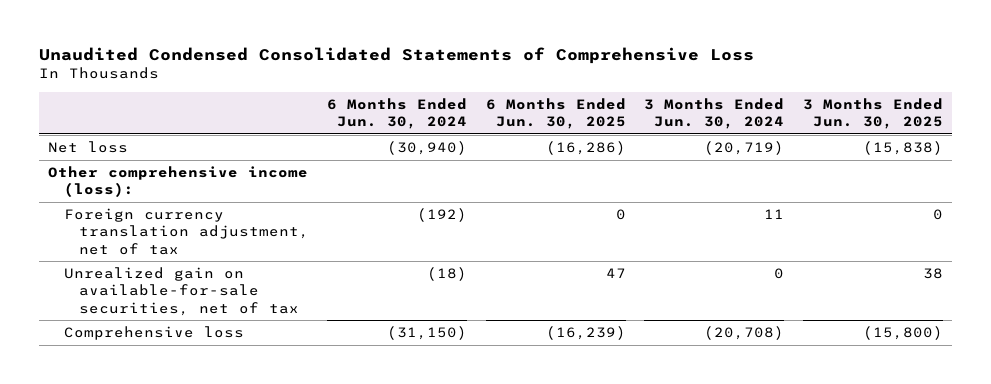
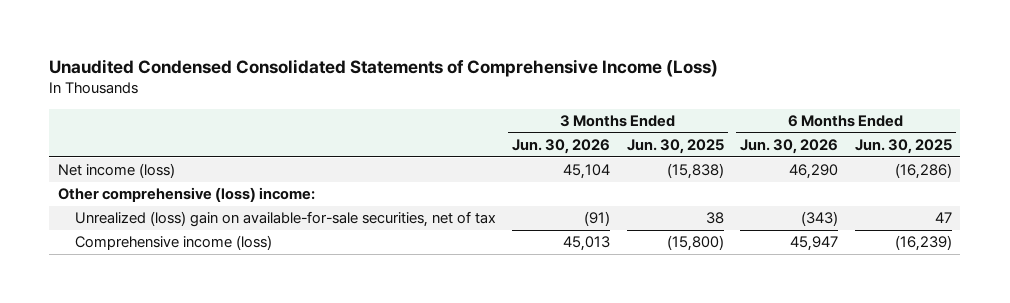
[39,47,755,65] Unaudited Condensed Consolidated Statements of Comprehensive Loss -> [49,59,719,78] Unaudited Condensed Consolidated Statements of Comprehensive Income (Loss)
[327,97,468,130] 6 Months Ended Jun. 30, 2024 -> none
[644,97,785,130] 3 Months Ended Jun. 30, 2024 -> none
none -> [512,139,611,155] Jun. 30, 2026
none -> [740,139,839,155] Jun. 30, 2026
[63,208,309,255] Foreign currency translation adjustment, net of tax -> none
[48,141,129,154] Net loss -> [57,163,175,179] Net income (loss)
[48,166,309,198] Other comprehensive income (loss): -> [57,187,315,203] Other comprehensive (loss) income:
[63,267,299,316] Unrealized gain on available-for-sale securities, net of tax -> [74,211,496,228] Unrealized (loss) gain on available-for-sale securities, net of tax
[63,326,244,341] Comprehensive loss -> [74,235,272,251] Comprehensive income (loss)

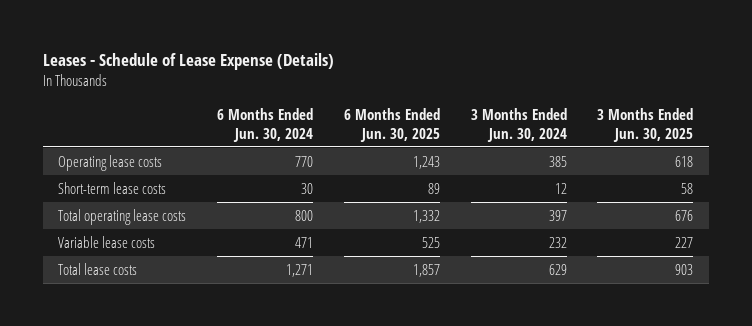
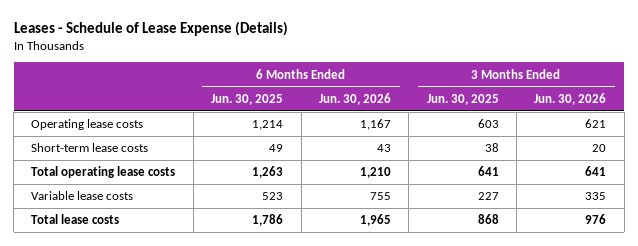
[216,107,313,142] 6 Months Ended Jun. 30, 2024 -> none
[470,107,567,142] 3 Months Ended Jun. 30, 2024 -> none
none -> [318,92,391,105] Jun. 30, 2026
none -> [534,92,607,105] Jun. 30, 2026
[412,155,440,169] 1,243 -> [252,120,284,131] 1,214
[675,155,694,167] 618 -> [477,119,499,129] 603
[427,182,440,194] 89 -> [269,144,284,153] 49
[681,182,694,194] 58 -> [484,143,499,153] 38
[412,209,440,223] 1,332 -> [252,166,284,179] 1,263
[675,209,694,221] 676 -> [477,166,499,177] 641
[421,236,440,248] 525 -> [262,192,284,201] 523
[412,263,440,277] 1,857 -> [252,214,284,227] 1,786
[675,263,694,275] 903 -> [477,214,499,225] 868

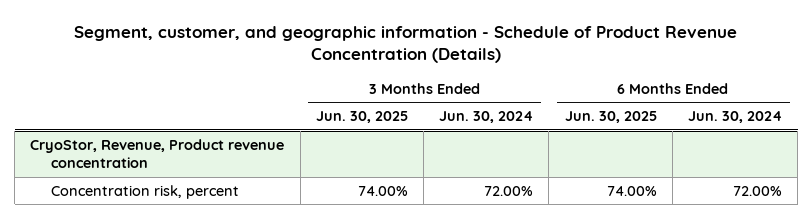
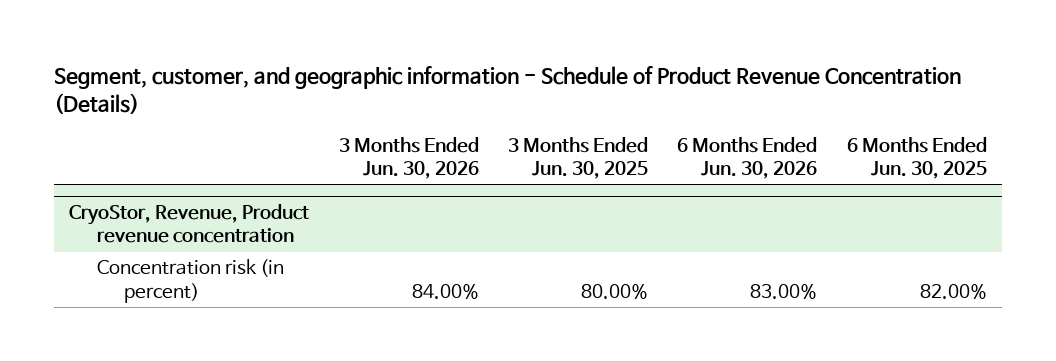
[439,111,534,124] Jun. 30, 2024 -> none
[687,111,782,124] Jun. 30, 2024 -> none
none -> [338,136,479,180] 3 Months Ended Jun. 30, 2026
none -> [677,136,818,180] 6 Months Ended Jun. 30, 2026
[51,184,240,199] Concentration risk, percent -> [96,259,284,303] Concentration risk (in percent)
[357,185,408,196] 74.00% -> [581,283,649,299] 80.00%
[606,185,657,196] 74.00% -> [919,283,987,299] 82.00%

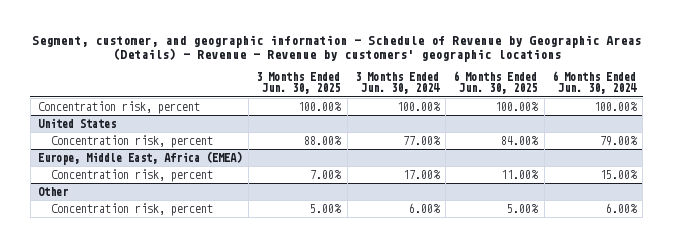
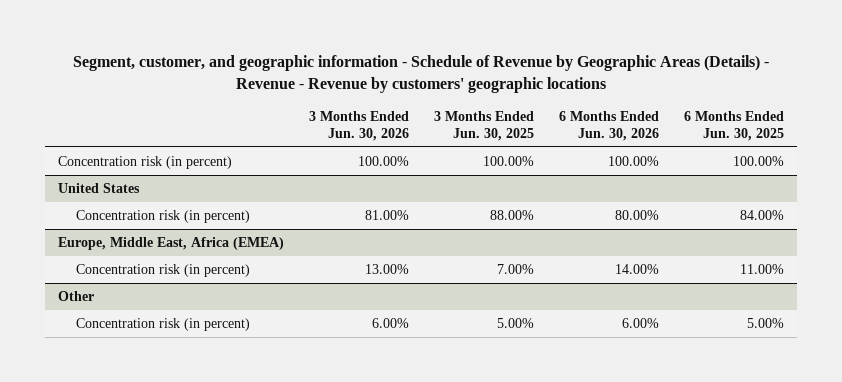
[354,72,440,95] 3 Months Ended Jun. 30, 2024 -> none
[551,71,637,95] 6 Months Ended Jun. 30, 2024 -> none
none -> [308,110,409,141] 3 Months Ended Jun. 30, 2026
none -> [559,110,660,141] 6 Months Ended Jun. 30, 2026
[37,100,200,114] Concentration risk, percent -> [57,156,232,170] Concentration risk (in percent)
[50,134,213,148] Concentration risk, percent -> [75,210,250,224] Concentration risk (in percent)
[50,168,213,182] Concentration risk, percent -> [75,264,250,278] Concentration risk (in percent)
[50,202,213,216] Concentration risk, percent -> [75,318,250,332] Concentration risk (in percent)

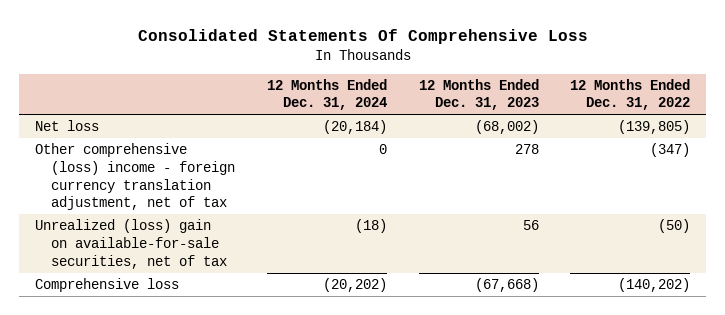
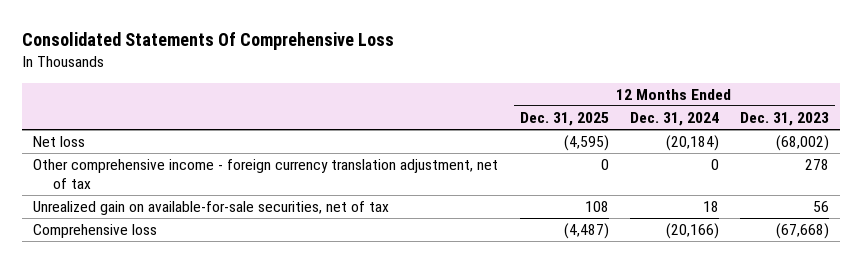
[570,78,691,111] 12 Months Ended Dec. 31, 2022 -> none
none -> [519,111,609,126] Dec. 31, 2025
[35,143,236,211] Other comprehensive (loss) income - foreign currency translation adjustment, net of tax -> [33,159,499,189] Other comprehensive income - foreign currency translation adjustment, net of tax
[35,219,228,269] Unrealized (loss) gain on available-for-sale securities, net of tax -> [33,201,390,216] Unrealized gain on available-for-sale securities, net of tax
[355,219,388,234] (18) -> [702,201,719,213] 18
[323,278,388,293] (20,202) -> [665,223,719,240] (20,166)

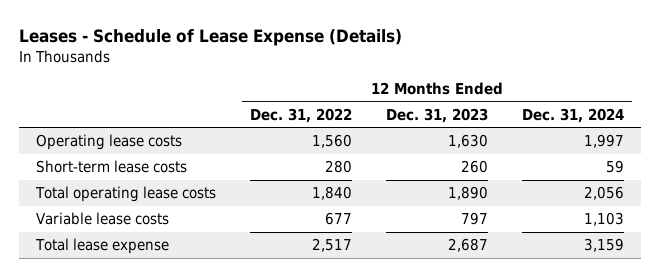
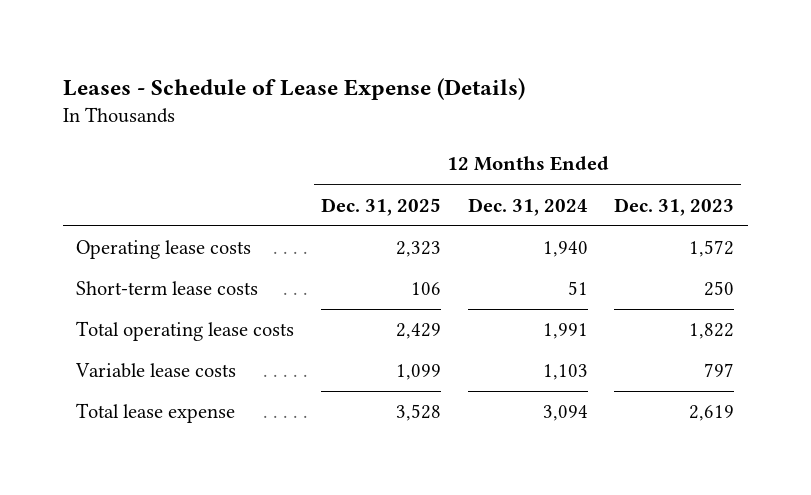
[250,107,353,123] Dec. 31, 2022 -> none
none -> [321,197,442,216] Dec. 31, 2025
[447,134,488,149] 1,630 -> [689,240,735,258] 1,572
[583,134,624,149] 1,997 -> [542,241,588,258] 1,940
[460,160,488,174] 260 -> [704,281,735,297] 250
[605,160,624,174] 59 -> [567,281,588,296] 51
[447,186,488,201] 1,890 -> [689,323,735,340] 1,822
[583,186,624,201] 2,056 -> [542,323,588,340] 1,991
[447,238,488,253] 2,687 -> [689,405,735,422] 2,619
[583,238,624,253] 3,159 -> [542,405,588,422] 3,094

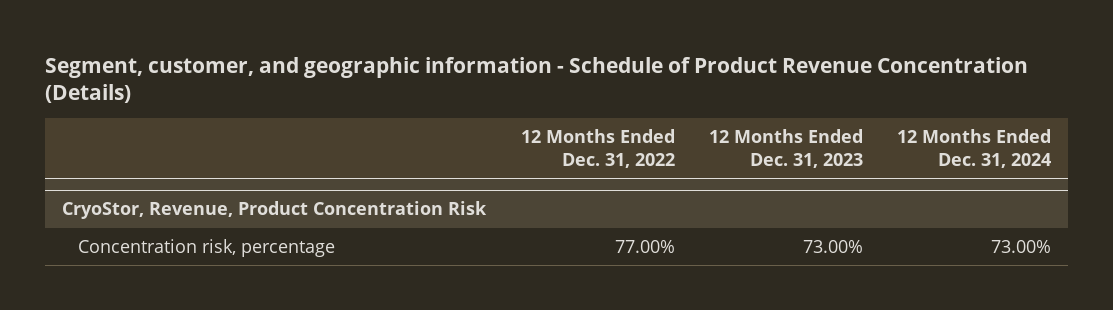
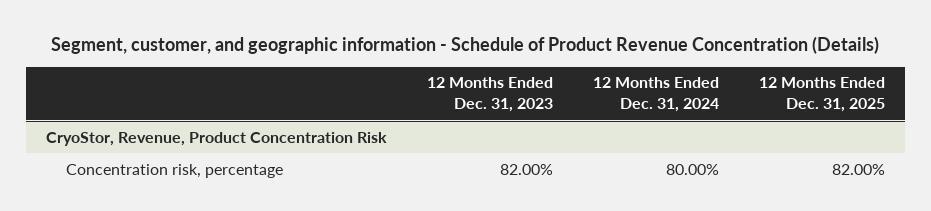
[520,128,675,168] 12 Months Ended Dec. 31, 2022 -> none
none -> [758,77,885,113] 12 Months Ended Dec. 31, 2025
[802,239,863,253] 73.00% -> [499,163,553,175] 82.00%
[991,239,1052,253] 73.00% -> [665,163,719,175] 80.00%

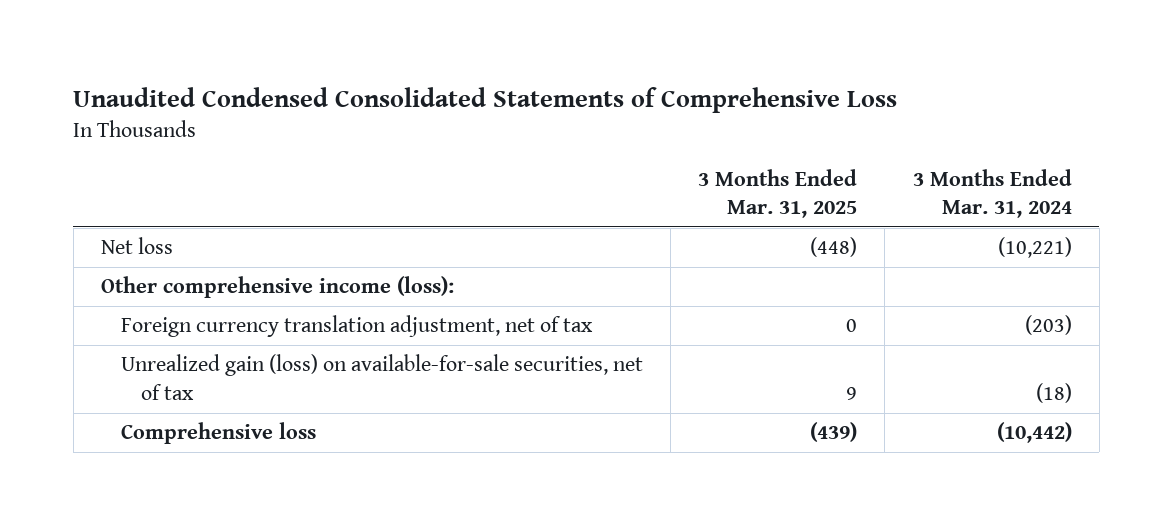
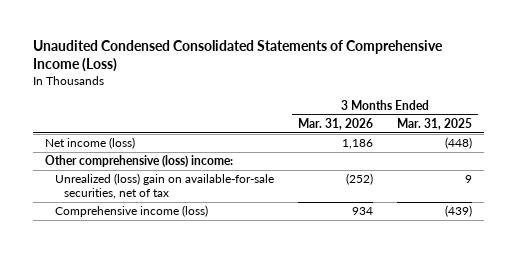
[73,87,898,114] Unaudited Condensed Consolidated Statements of Comprehensive Loss -> [32,40,443,73] Unaudited Condensed Consolidated Statements of Comprehensive Income (Loss)
[912,168,1072,219] 3 Months Ended Mar. 31, 2024 -> none
none -> [297,118,373,131] Mar. 31, 2026
[120,315,593,338] Foreign currency translation adjustment, net of tax -> none
[101,237,174,255] Net loss -> [45,137,136,150] Net income (loss)
[101,276,455,299] Other comprehensive income (loss): -> [45,155,234,168] Other comprehensive (loss) income:
[120,354,643,400] Unrealized gain (loss) on available-for-sale securities, net of tax -> [54,173,274,199] Unrealized (loss) gain on available-for-sale securities, net of tax
[120,422,316,445] Comprehensive loss -> [54,205,208,218] Comprehensive income (loss)

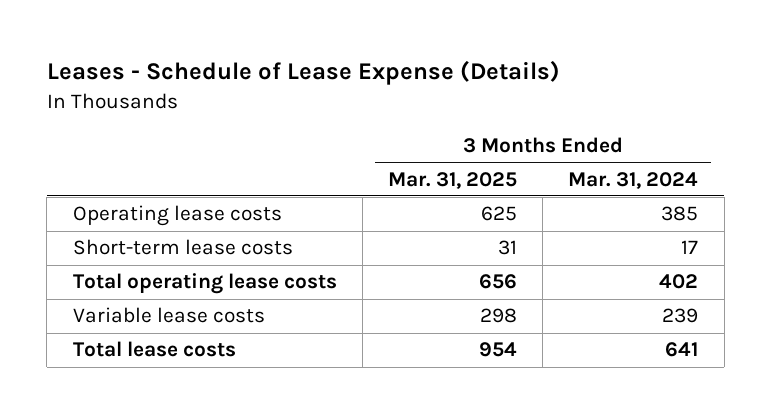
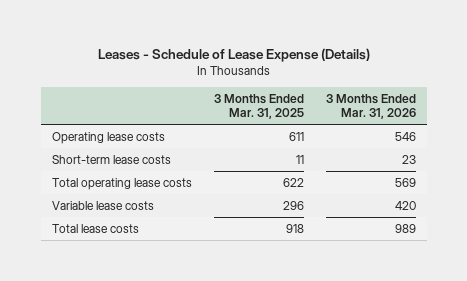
[568,171,699,189] Mar. 31, 2024 -> none
none -> [325,93,416,120] 3 Months Ended Mar. 31, 2026
[481,206,518,222] 625 -> [288,131,304,141] 611
[498,240,518,256] 31 -> [295,154,304,164] 11
[479,274,518,290] 656 -> [282,177,304,187] 622
[480,308,518,324] 298 -> [282,200,304,210] 296
[479,342,518,358] 954 -> [285,223,304,233] 918

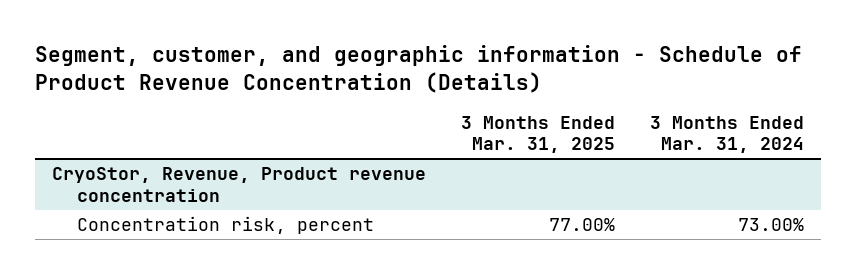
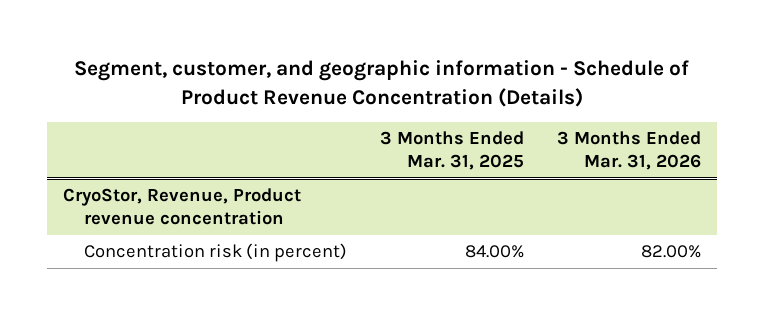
[649,115,804,154] 3 Months Ended Mar. 31, 2024 -> none
none -> [556,130,701,170] 3 Months Ended Mar. 31, 2026
[76,216,374,235] Concentration risk, percent -> [84,243,348,263] Concentration risk (in percent)
[549,218,616,232] 77.00% -> [464,245,524,259] 84.00%

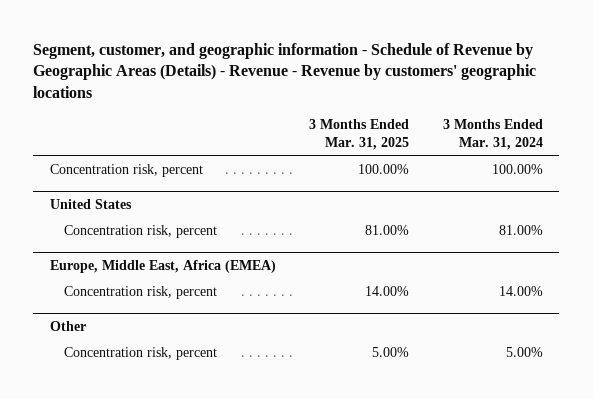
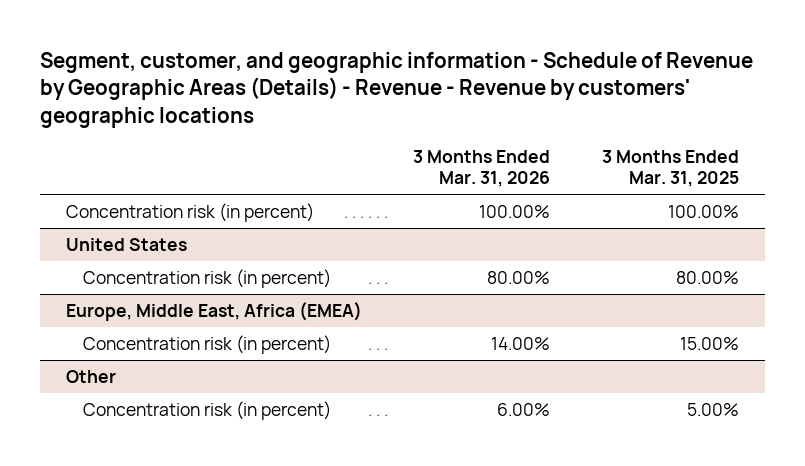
[442,119,543,151] 3 Months Ended Mar. 31, 2024 -> none
none -> [413,150,551,188] 3 Months Ended Mar. 31, 2026
[49,164,203,178] Concentration risk, percent -> [65,202,314,222] Concentration risk (in percent)
[63,225,217,239] Concentration risk, percent -> [82,268,331,288] Concentration risk (in percent)
[365,225,410,236] 81.00% -> [675,270,739,284] 80.00%
[63,286,217,300] Concentration risk, percent -> [82,334,331,354] Concentration risk (in percent)
[365,286,410,297] 14.00% -> [679,336,739,350] 15.00%
[63,347,217,361] Concentration risk, percent -> [82,400,331,420] Concentration risk (in percent)

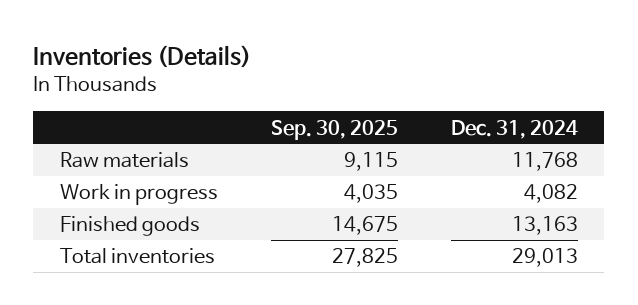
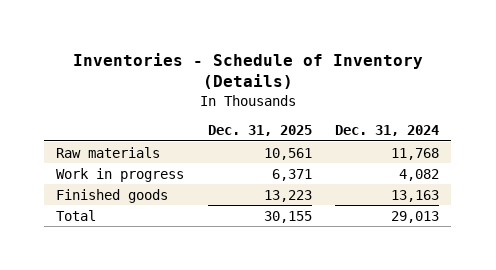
[33,45,252,69] Inventories (Details) -> [72,52,423,90] Inventories - Schedule of Inventory (Details)
[270,119,398,140] Sep. 30, 2025 -> none
none -> [207,125,312,137] Dec. 31, 2025
[59,248,215,265] Total inventories -> [56,209,97,221] Total

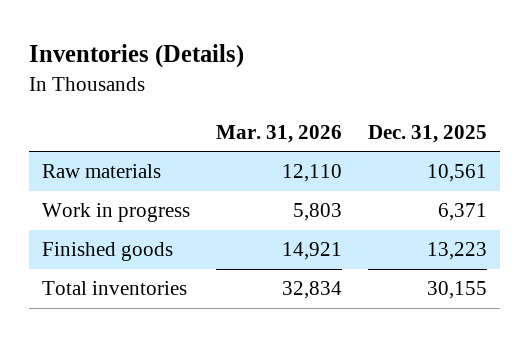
[72,52,423,90] Inventories - Schedule of Inventory (Details) -> [29,44,245,69] Inventories (Details)
[335,125,440,137] Dec. 31, 2024 -> none
none -> [216,124,343,143] Mar. 31, 2026
[56,209,97,221] Total -> [42,281,188,296] Total inventories

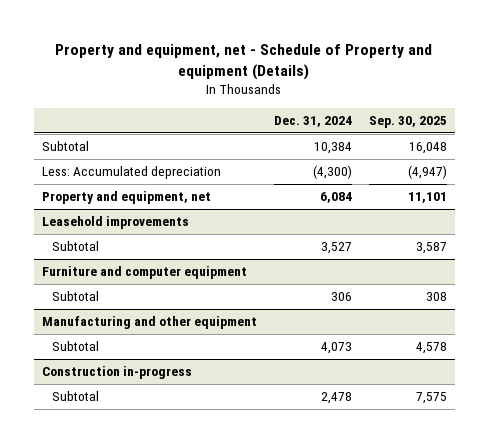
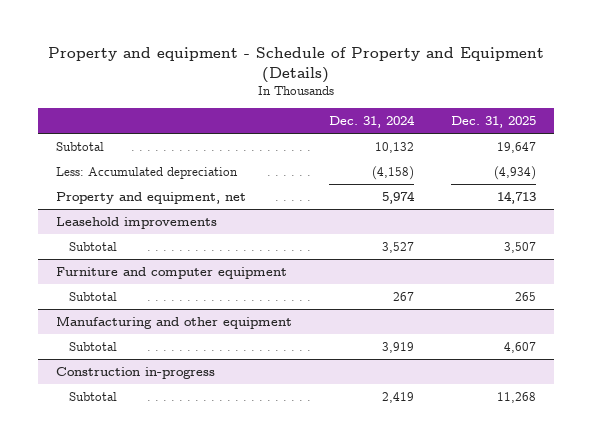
[55,43,433,80] Property and equipment, net - Schedule of Property and equipment (Details) -> [48,47,545,84] Property and equipment - Schedule of Property and Equipment (Details)
[368,116,447,129] Sep. 30, 2025 -> none
none -> [450,116,536,129] Dec. 31, 2025
[313,142,352,155] 10,384 -> [375,141,415,153] 10,132
[312,165,352,180] (4,300) -> [372,165,415,180] (4,158)
[319,192,352,204] 6,084 -> [382,190,416,204] 5,974
[330,292,352,302] 306 -> [393,291,415,301] 267
[320,342,352,355] 4,073 -> [382,341,415,353] 3,919
[320,392,352,405] 2,478 -> [382,391,415,403] 2,419

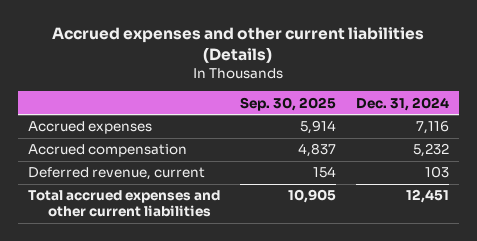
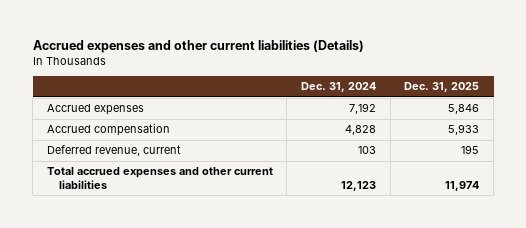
[239,96,336,111] Sep. 30, 2025 -> none
none -> [404,82,480,93] Dec. 31, 2025
[416,121,450,135] 7,116 -> [349,103,377,115] 7,192
[413,143,450,158] 5,232 -> [345,125,377,136] 4,828
[406,189,450,204] 12,451 -> [341,180,377,191] 12,123

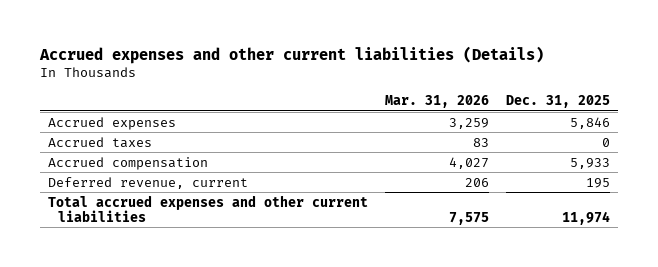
[301,82,377,93] Dec. 31, 2024 -> none
none -> [385,95,490,109] Mar. 31, 2026
none -> [48,136,153,148] Accrued taxes

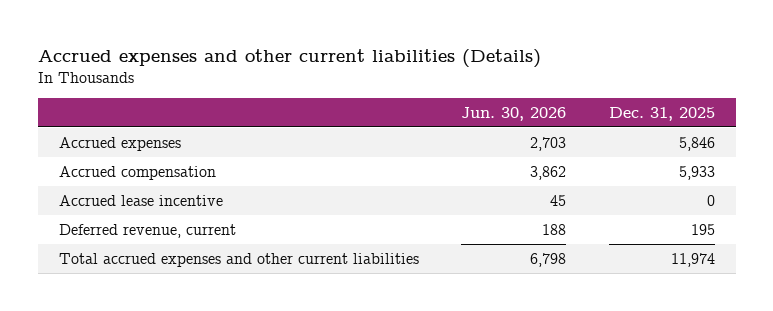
[385,95,490,109] Mar. 31, 2026 -> none
none -> [461,106,567,121] Jun. 30, 2026
[48,136,153,148] Accrued taxes -> none
none -> [58,194,223,206] Accrued lease incentive

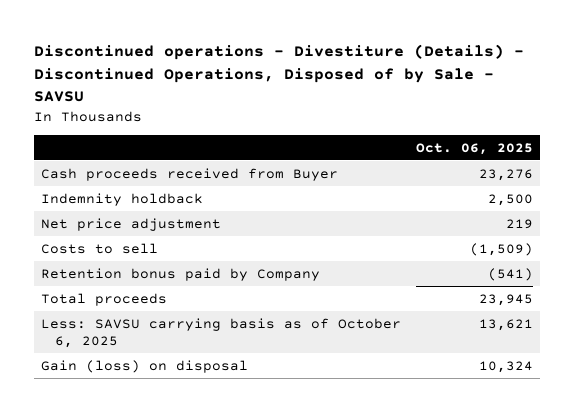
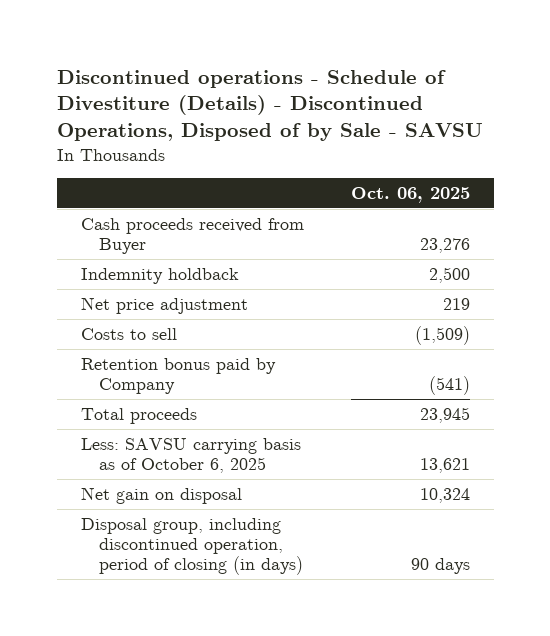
[34,44,525,103] Discontinued operations - Divestiture (Details) - Discontinued Operations, Disposed of by Sale - SAVSU -> [56,69,483,142] Discontinued operations - Schedule of Divestiture (Details) - Discontinued Operations, Disposed of by Sale - SAVSU
[41,359,249,373] Gain (loss) on disposal -> [80,486,242,504] Net gain on disposal
none -> [80,517,303,575] Disposal group, including discontinued operation, period of closing (in days)

